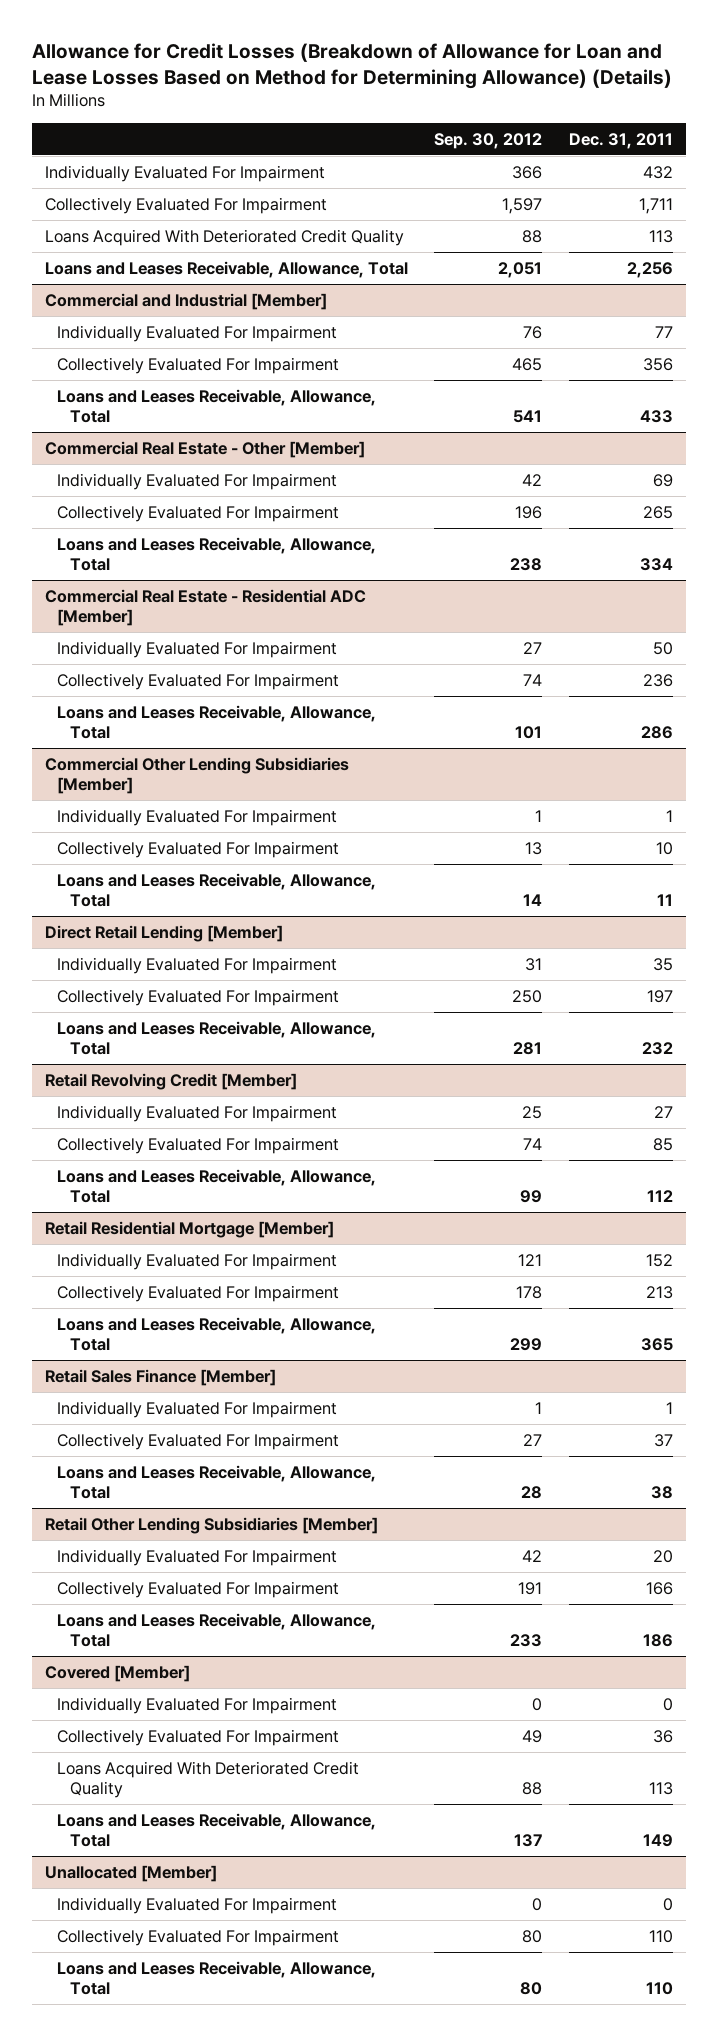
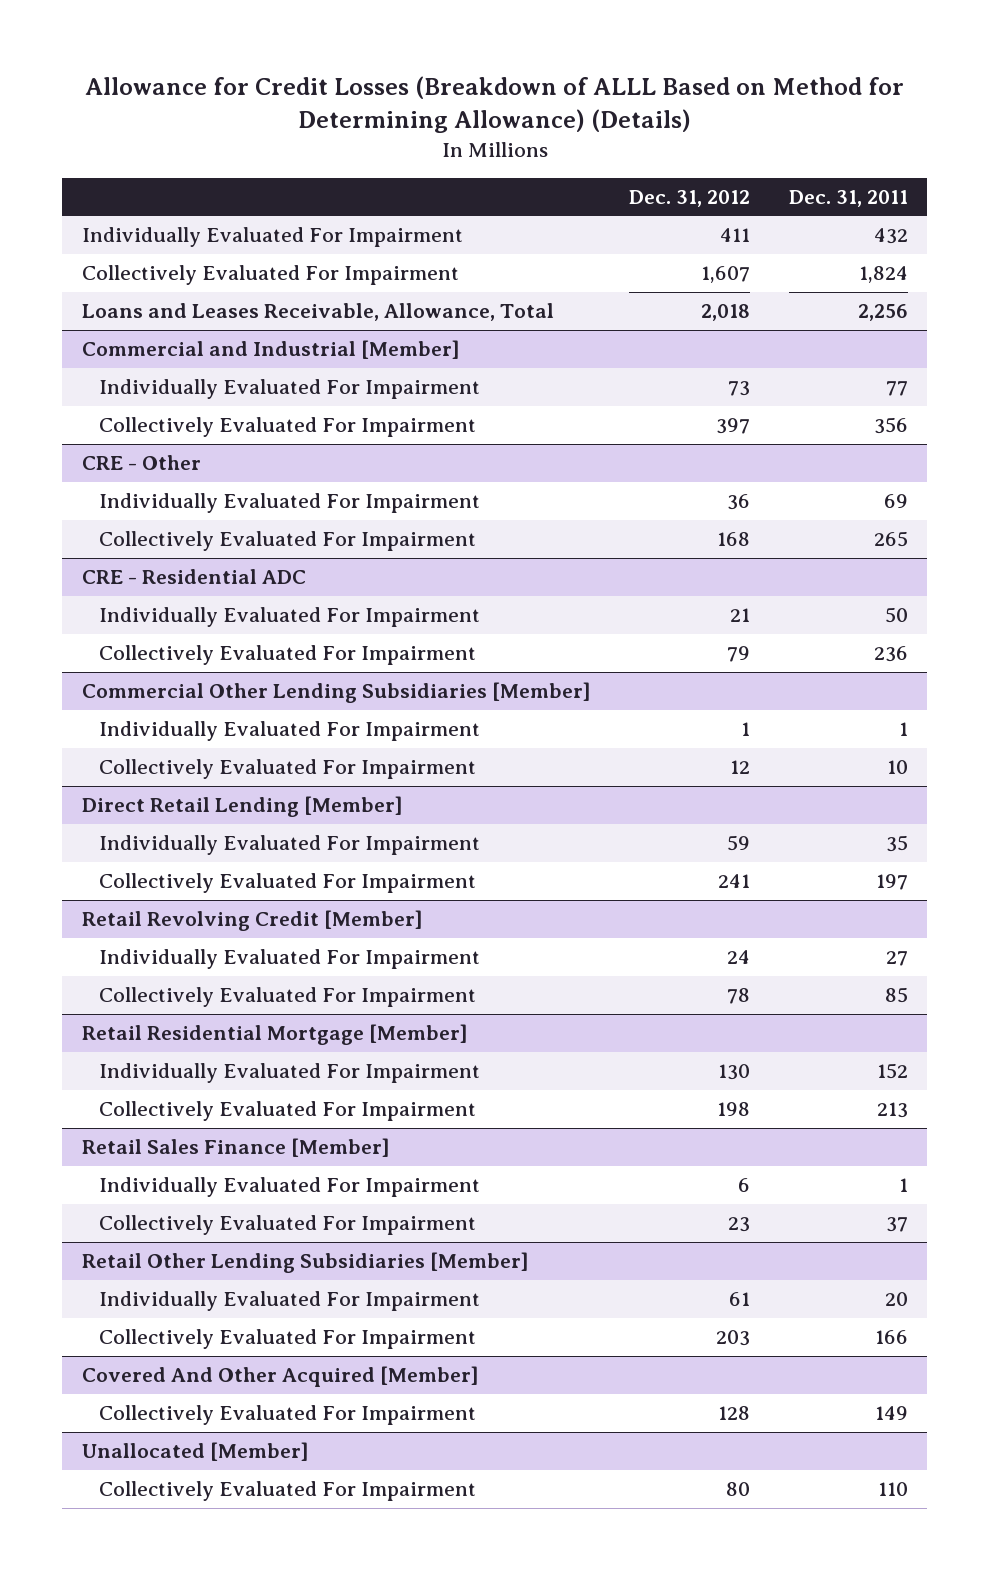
[31,42,672,89] Allowance for Credit Losses (Breakdown of Allowance for Loan and Lease Losses Based on Method for Determining Allowance) (Details) -> [84,76,904,134] Allowance for Credit Losses (Breakdown of ALLL Based on Method for Determining Allowance) (Details)
[434,132,543,149] Sep. 30, 2012 -> none
none -> [629,189,751,207] Dec. 31, 2012
[44,228,404,246] Loans Acquired With Deteriorated Credit Quality -> none
[638,197,673,214] 1,711 -> [858,266,908,284] 1,824
[57,388,377,424] Loans and Leases Receivable, Allowance, Total -> none
[44,440,365,458] Commercial Real Estate - Other [Member] -> none
none -> [81,455,201,471] CRE - Other
[57,536,377,572] Loans and Leases Receivable, Allowance, Total -> none
[44,588,366,627] Commercial Real Estate - Residential ADC [Member] -> none
none -> [81,569,306,585] CRE - Residential ADC
[57,704,377,740] Loans and Leases Receivable, Allowance, Total -> none
[57,872,377,908] Loans and Leases Receivable, Allowance, Total -> none
[57,1020,377,1056] Loans and Leases Receivable, Allowance, Total -> none
[57,1168,377,1204] Loans and Leases Receivable, Allowance, Total -> none
[57,1316,377,1352] Loans and Leases Receivable, Allowance, Total -> none
[57,1464,377,1500] Loans and Leases Receivable, Allowance, Total -> none
[57,1612,377,1648] Loans and Leases Receivable, Allowance, Total -> none
[44,1664,190,1682] Covered [Member] -> none
[57,1696,338,1714] Individually Evaluated For Impairment -> none
[57,1760,360,1799] Loans Acquired With Deteriorated Credit Quality -> none
[57,1812,377,1848] Loans and Leases Receivable, Allowance, Total -> none
none -> [81,1366,479,1388] Covered And Other Acquired [Member]
[652,1729,673,1743] 36 -> [874,1406,908,1421] 149
[57,1896,338,1914] Individually Evaluated For Impairment -> none
[57,1960,377,1996] Loans and Leases Receivable, Allowance, Total -> none

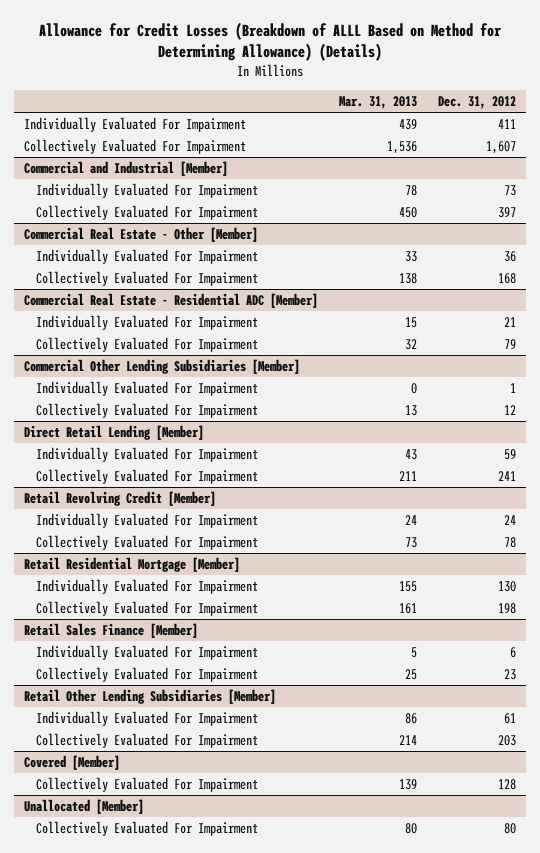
[788,189,908,207] Dec. 31, 2011 -> none
none -> [339,95,418,109] Mar. 31, 2013
[81,303,554,322] Loans and Leases Receivable, Allowance, Total -> none
[81,455,201,471] CRE - Other -> none
none -> [24,227,259,243] Commercial Real Estate - Other [Member]
[81,569,306,585] CRE - Residential ADC -> none
none -> [24,293,319,309] Commercial Real Estate - Residential ADC [Member]
[81,1366,479,1388] Covered And Other Acquired [Member] -> none
none -> [24,755,121,771] Covered [Member]

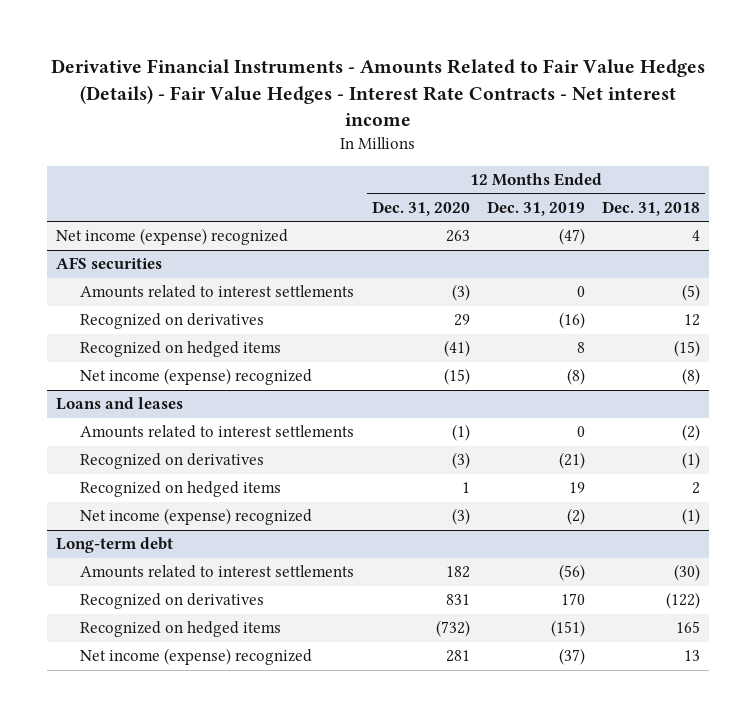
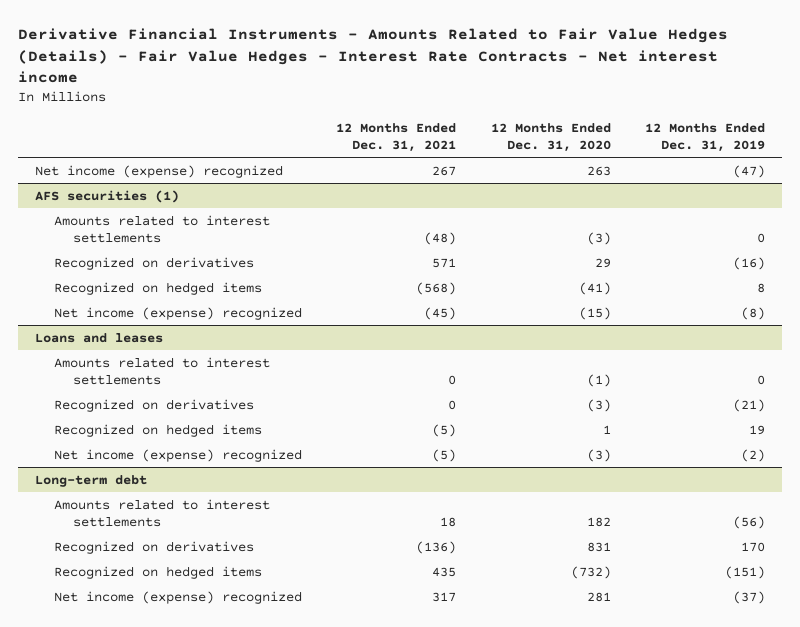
[602,200,701,216] Dec. 31, 2018 -> none
none -> [336,122,457,152] 12 Months Ended Dec. 31, 2021
[55,257,162,270] AFS securities -> [34,189,179,203] AFS securities (1)

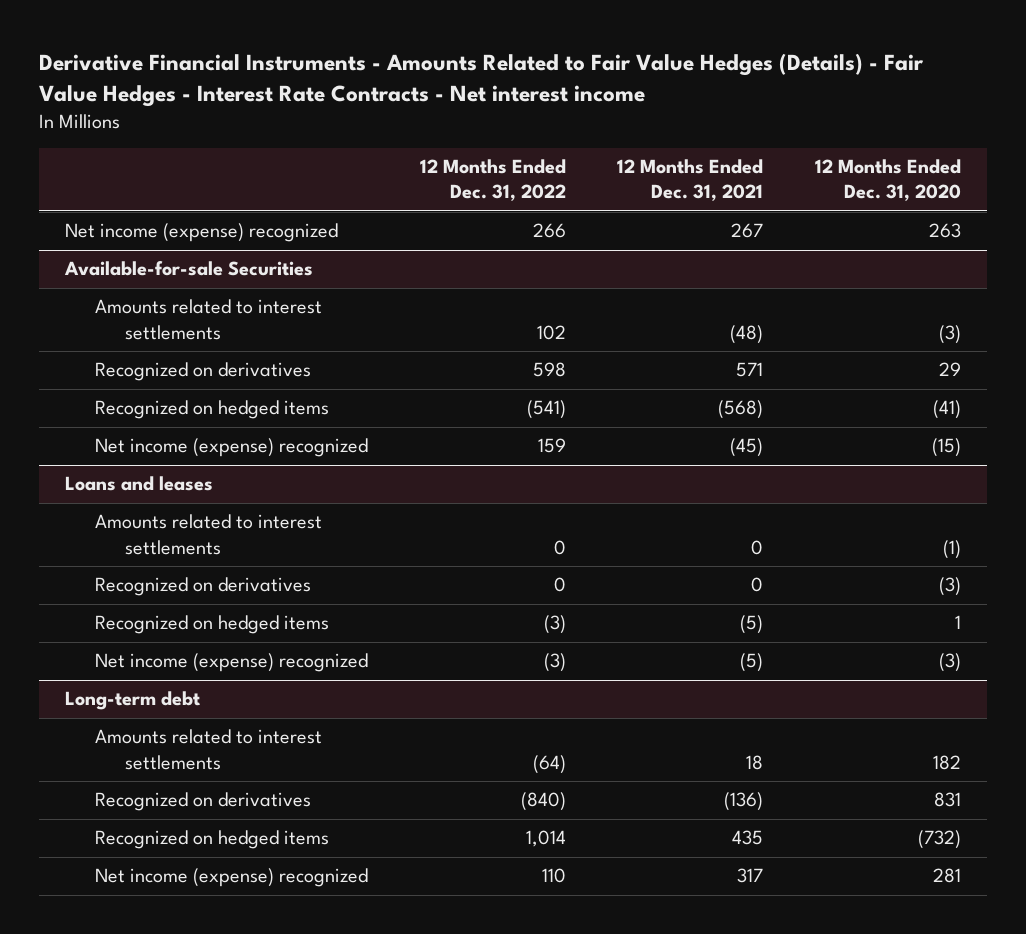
[645,122,766,152] 12 Months Ended Dec. 31, 2019 -> none
none -> [419,159,566,202] 12 Months Ended Dec. 31, 2022
[34,189,179,203] AFS securities (1) -> [63,261,313,277] Available-for-sale Securities

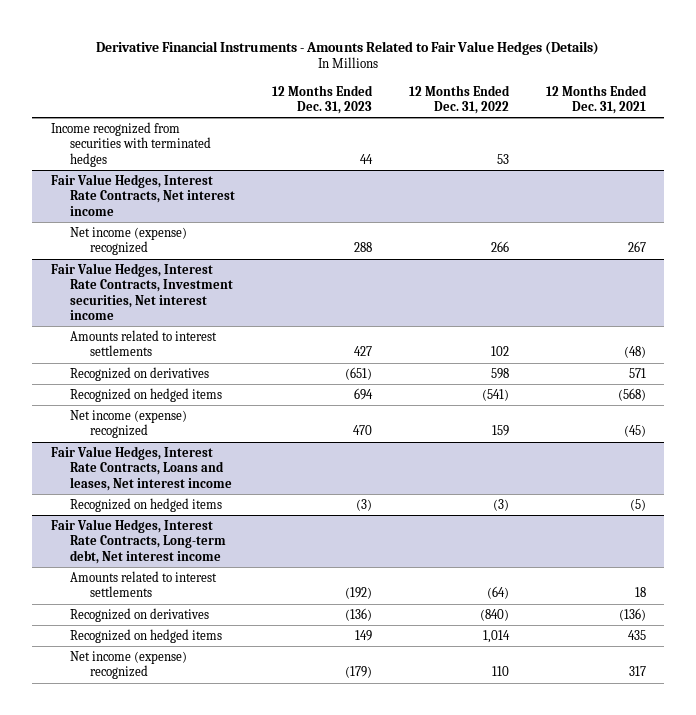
[39,53,925,107] Derivative Financial Instruments - Amounts Related to Fair Value Hedges (Details) - Fair Value Hedges - Interest Rate Contracts - Net interest income -> [96,40,600,55] Derivative Financial Instruments - Amounts Related to Fair Value Hedges (Details)
[814,159,961,202] 12 Months Ended Dec. 31, 2020 -> none
none -> [272,84,374,114] 12 Months Ended Dec. 31, 2023
none -> [50,121,212,167] Income recognized from securities with terminated hedges
none -> [50,173,236,216] Fair Value Hedges, Interest Rate Contracts, Net interest income
[63,261,313,277] Available-for-sale Securities -> none
none -> [50,262,234,320] Fair Value Hedges, Interest Rate Contracts, Investment securities, Net interest income
[64,476,213,492] Loans and leases -> none
[94,514,322,555] Amounts related to interest settlements -> none
[94,577,311,597] Recognized on derivatives -> none
none -> [50,445,233,491] Fair Value Hedges, Interest Rate Contracts, Loans and leases, Net interest income
[94,653,368,673] Net income (expense) recognized -> none
[64,691,200,711] Long-term debt -> none
none -> [50,518,227,564] Fair Value Hedges, Interest Rate Contracts, Long-term debt, Net interest income

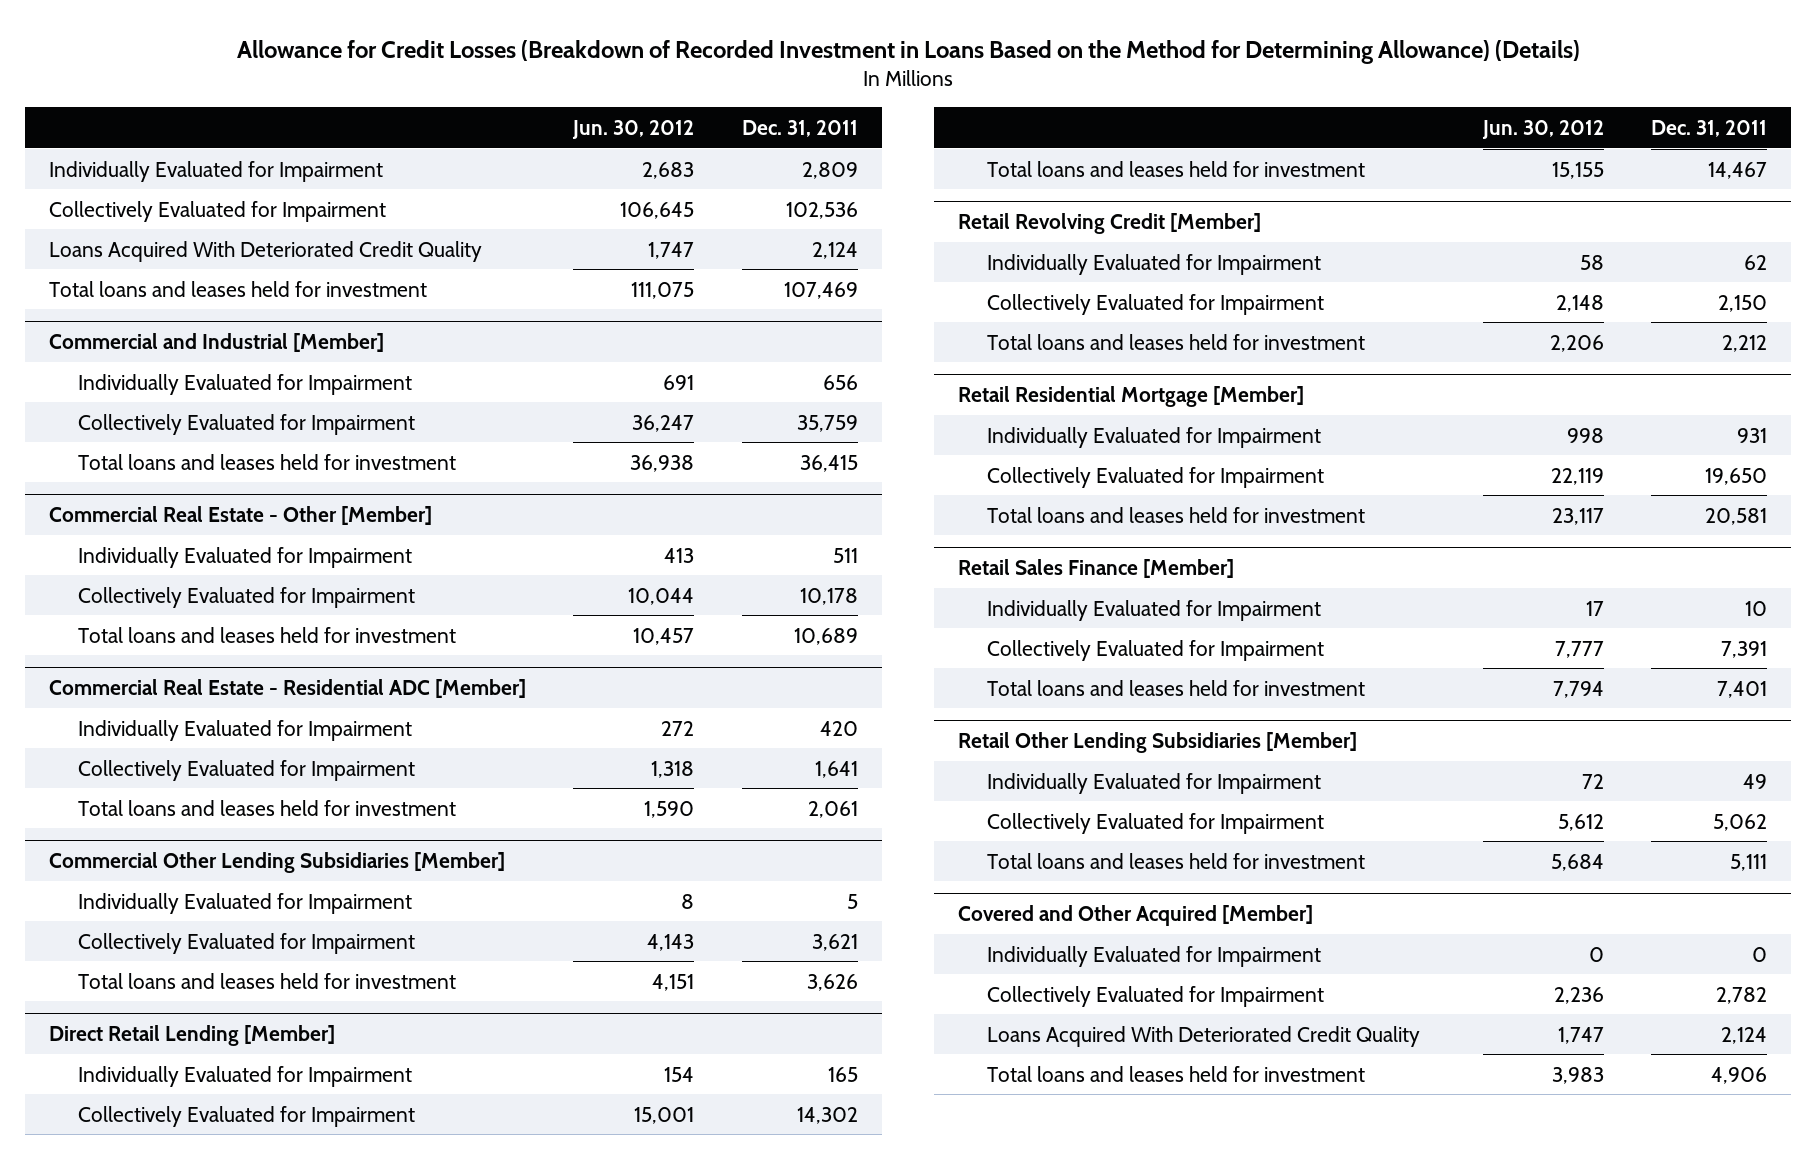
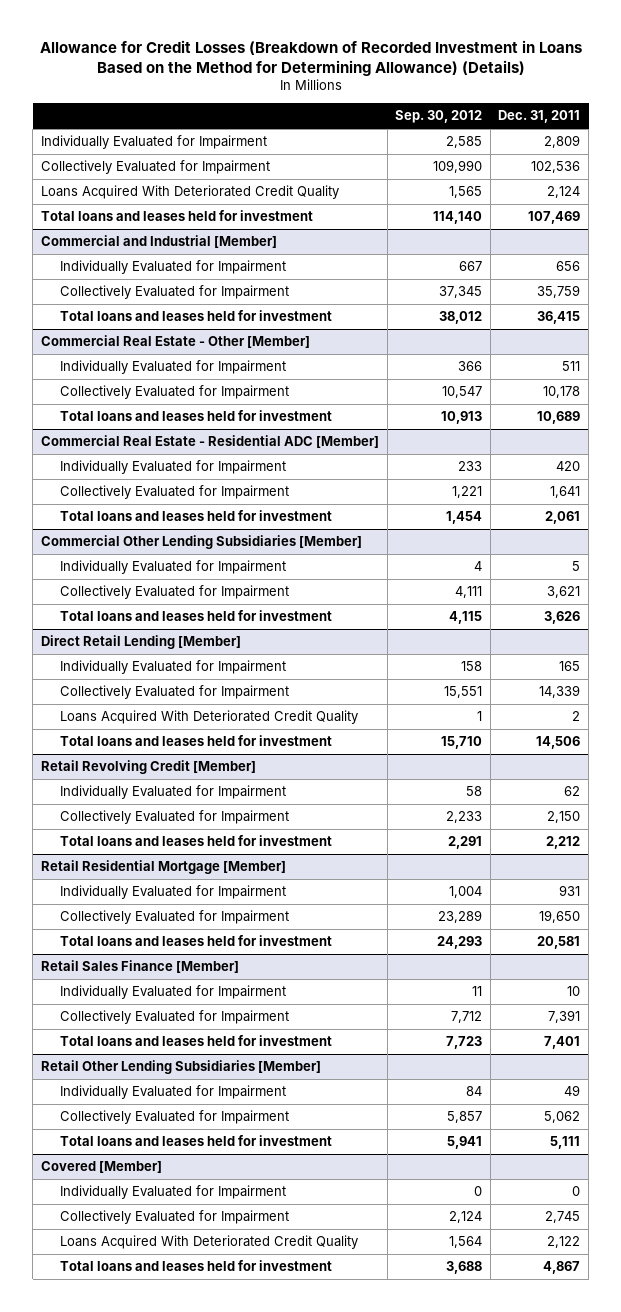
[572,119,695,139] Jun. 30, 2012 -> none
none -> [395,110,483,124] Sep. 30, 2012
[796,1106,858,1124] 14,302 -> [539,685,581,699] 14,339
none -> [59,710,358,725] Loans Acquired With Deteriorated Credit Quality
[1708,161,1768,179] 14,467 -> [536,736,581,750] 14,506
[958,904,1314,926] Covered and Other Acquired [Member] -> none
none -> [40,1161,162,1174] Covered [Member]
[1716,986,1768,1004] 2,782 -> [545,1211,581,1224] 2,745
[1721,1026,1768,1044] 2,124 -> [547,1236,581,1249] 2,122
[1711,1066,1768,1084] 4,906 -> [543,1261,581,1275] 4,867

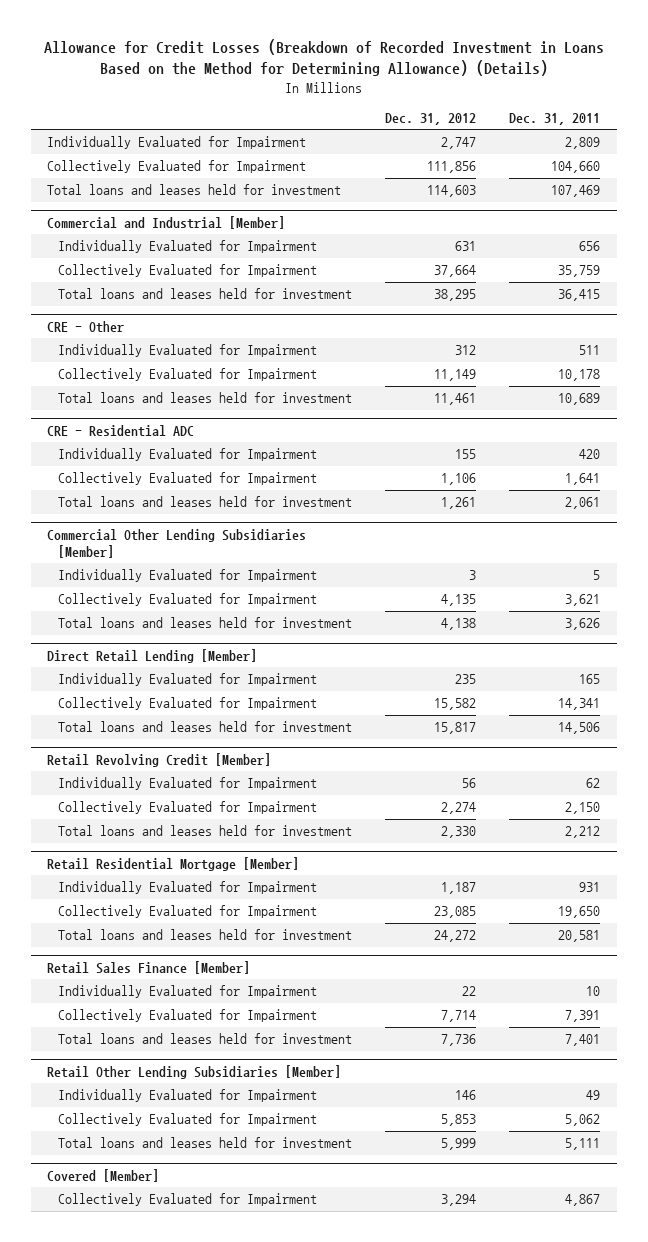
[395,110,483,124] Sep. 30, 2012 -> none
none -> [385,112,477,125] Dec. 31, 2012
[40,185,339,200] Loans Acquired With Deteriorated Credit Quality -> none
[531,161,581,174] 102,536 -> [551,161,601,174] 104,660
[40,335,310,349] Commercial Real Estate - Other [Member] -> none
none -> [47,320,125,333] CRE - Other
[40,435,379,449] Commercial Real Estate - Residential ADC [Member] -> none
none -> [47,424,195,437] CRE - Residential ADC
[59,710,358,725] Loans Acquired With Deteriorated Credit Quality -> none
[539,685,581,699] 14,339 -> [558,698,601,711] 14,341
[59,1185,286,1200] Individually Evaluated for Impairment -> none
[59,1235,358,1250] Loans Acquired With Deteriorated Credit Quality -> none
[59,1260,332,1272] Total loans and leases held for investment -> none
[545,1211,581,1224] 2,745 -> [565,1194,601,1207] 4,867

